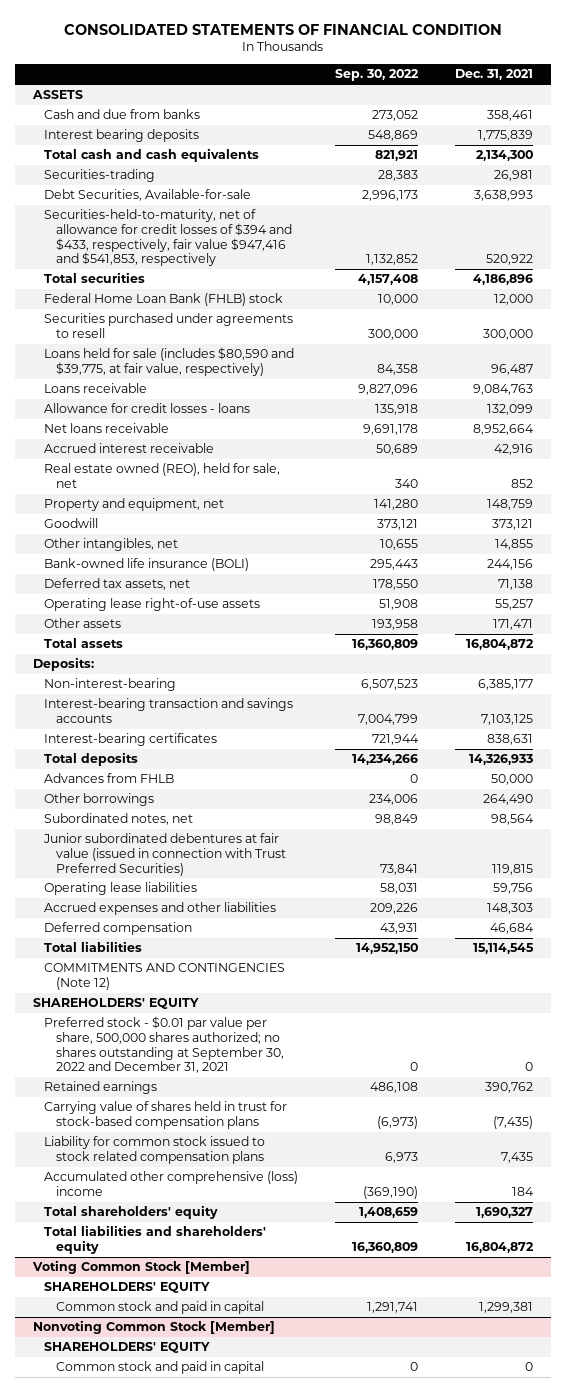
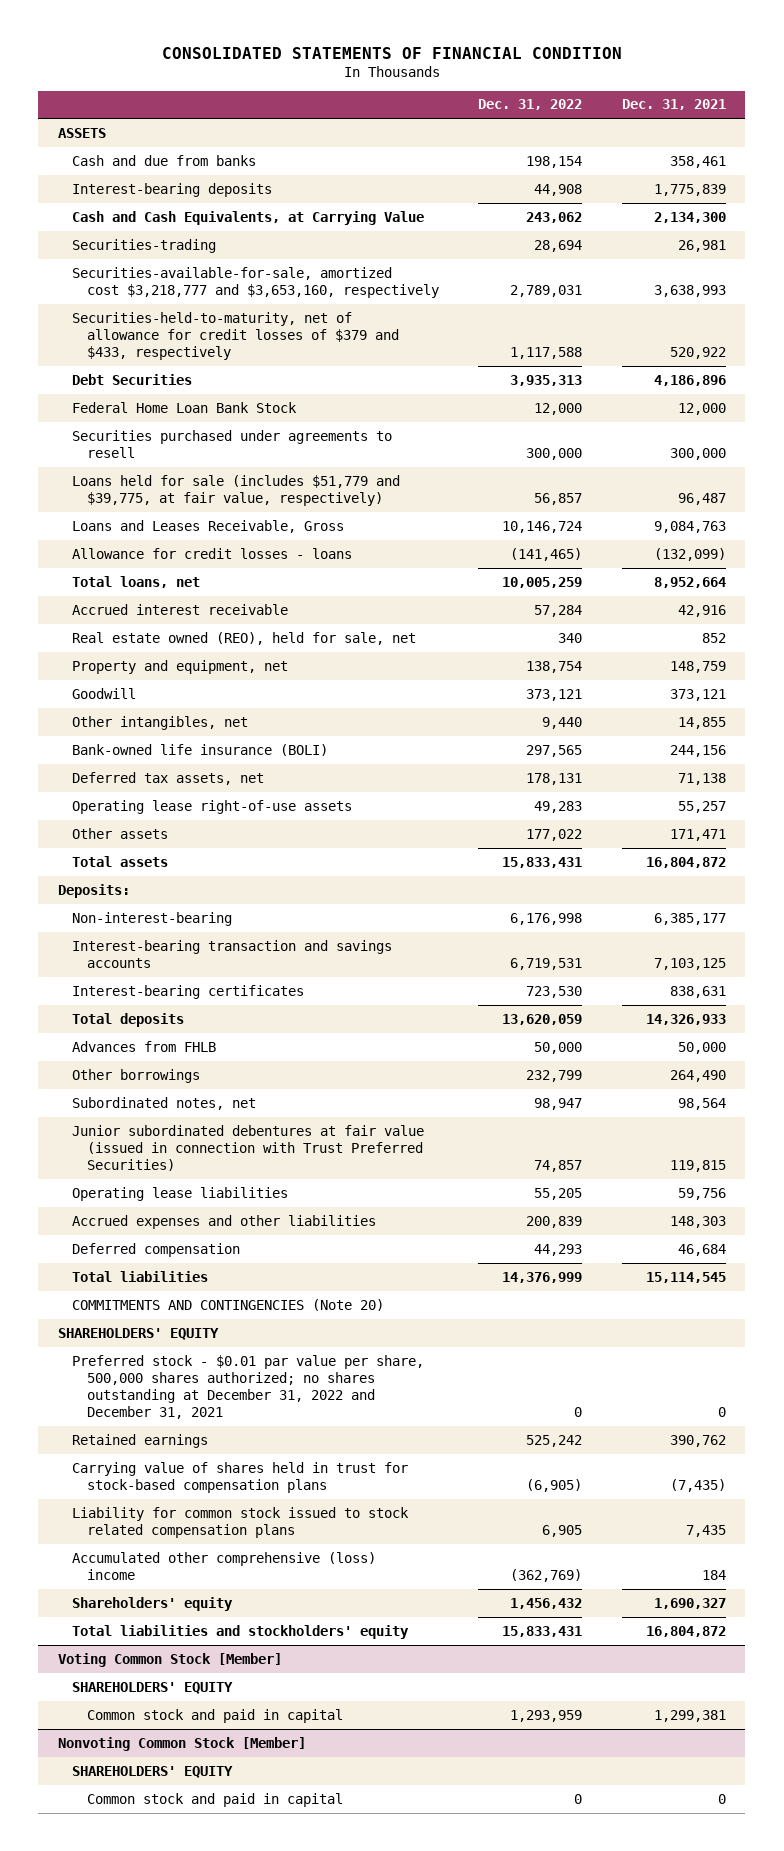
[335,69,420,82] Sep. 30, 2022 -> none
none -> [478,99,583,111] Dec. 31, 2022
[44,129,200,143] Interest bearing deposits -> [72,182,273,197] Interest-bearing deposits
[44,148,260,163] Total cash and cash equivalents -> [72,210,425,225] Cash and Cash Equivalents, at Carrying Value
[44,189,252,202] Debt Securities, Available-for-sale -> [72,266,439,299] Securities-available-for-sale, amortized cost $3,218,777 and $3,653,160, respectively
[44,209,292,267] Securities-held-to-maturity, net of allowance for credit losses of $394 and $433, respectively, fair value $947,416 and $541,853, respectively -> [72,311,399,361] Securities-held-to-maturity, net of allowance for credit losses of $379 and $433, respectively
[44,272,146,284] Total securities -> [72,373,193,385] Debt Securities
[44,293,284,307] Federal Home Loan Bank (FHLB) stock -> [72,401,298,413] Federal Home Loan Bank Stock
[44,347,295,377] Loans held for sale (includes $80,590 and $39,775, at fair value, respectively) -> [72,474,401,507] Loans held for sale (includes $51,779 and $39,775, at fair value, respectively)
[44,383,148,394] Loans receivable -> [72,519,345,533] Loans and Leases Receivable, Gross
[486,404,533,416] 132,099 -> [653,547,726,561] (132,099)
[44,423,170,434] Net loans receivable -> [72,575,201,588] Total loans, net
[44,963,286,991] COMMITMENTS AND CONTINGENCIES (Note 12) -> [72,1298,385,1311] COMMITMENTS AND CONTINGENCIES (Note 20)
[44,1016,284,1074] Preferred stock - $0.01 par value per share, 500,000 shares authorized; no shares outstanding at September 30, 2022 and December 31, 2021 -> [72,1354,425,1420] Preferred stock - $0.01 par value per share, 500,000 shares authorized; no shares outstanding at December 31, 2022 and December 31, 2021
[44,1205,219,1220] Total shareholders' equity -> [72,1596,234,1611] Shareholders' equity
[44,1225,267,1255] Total liabilities and shareholders' equity -> [72,1624,410,1639] Total liabilities and stockholders' equity

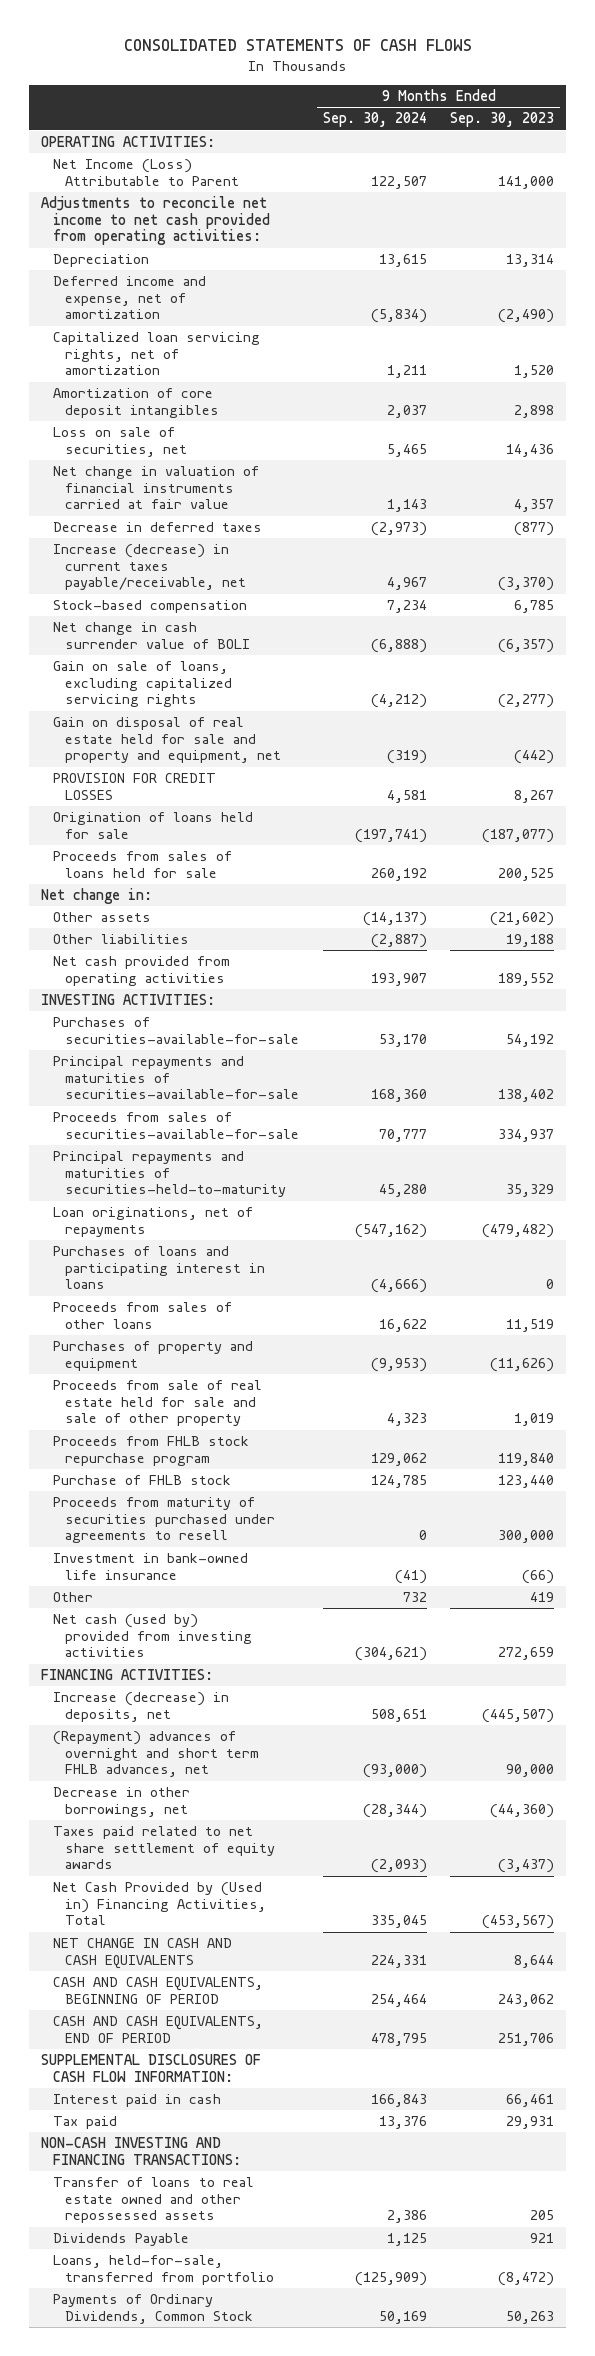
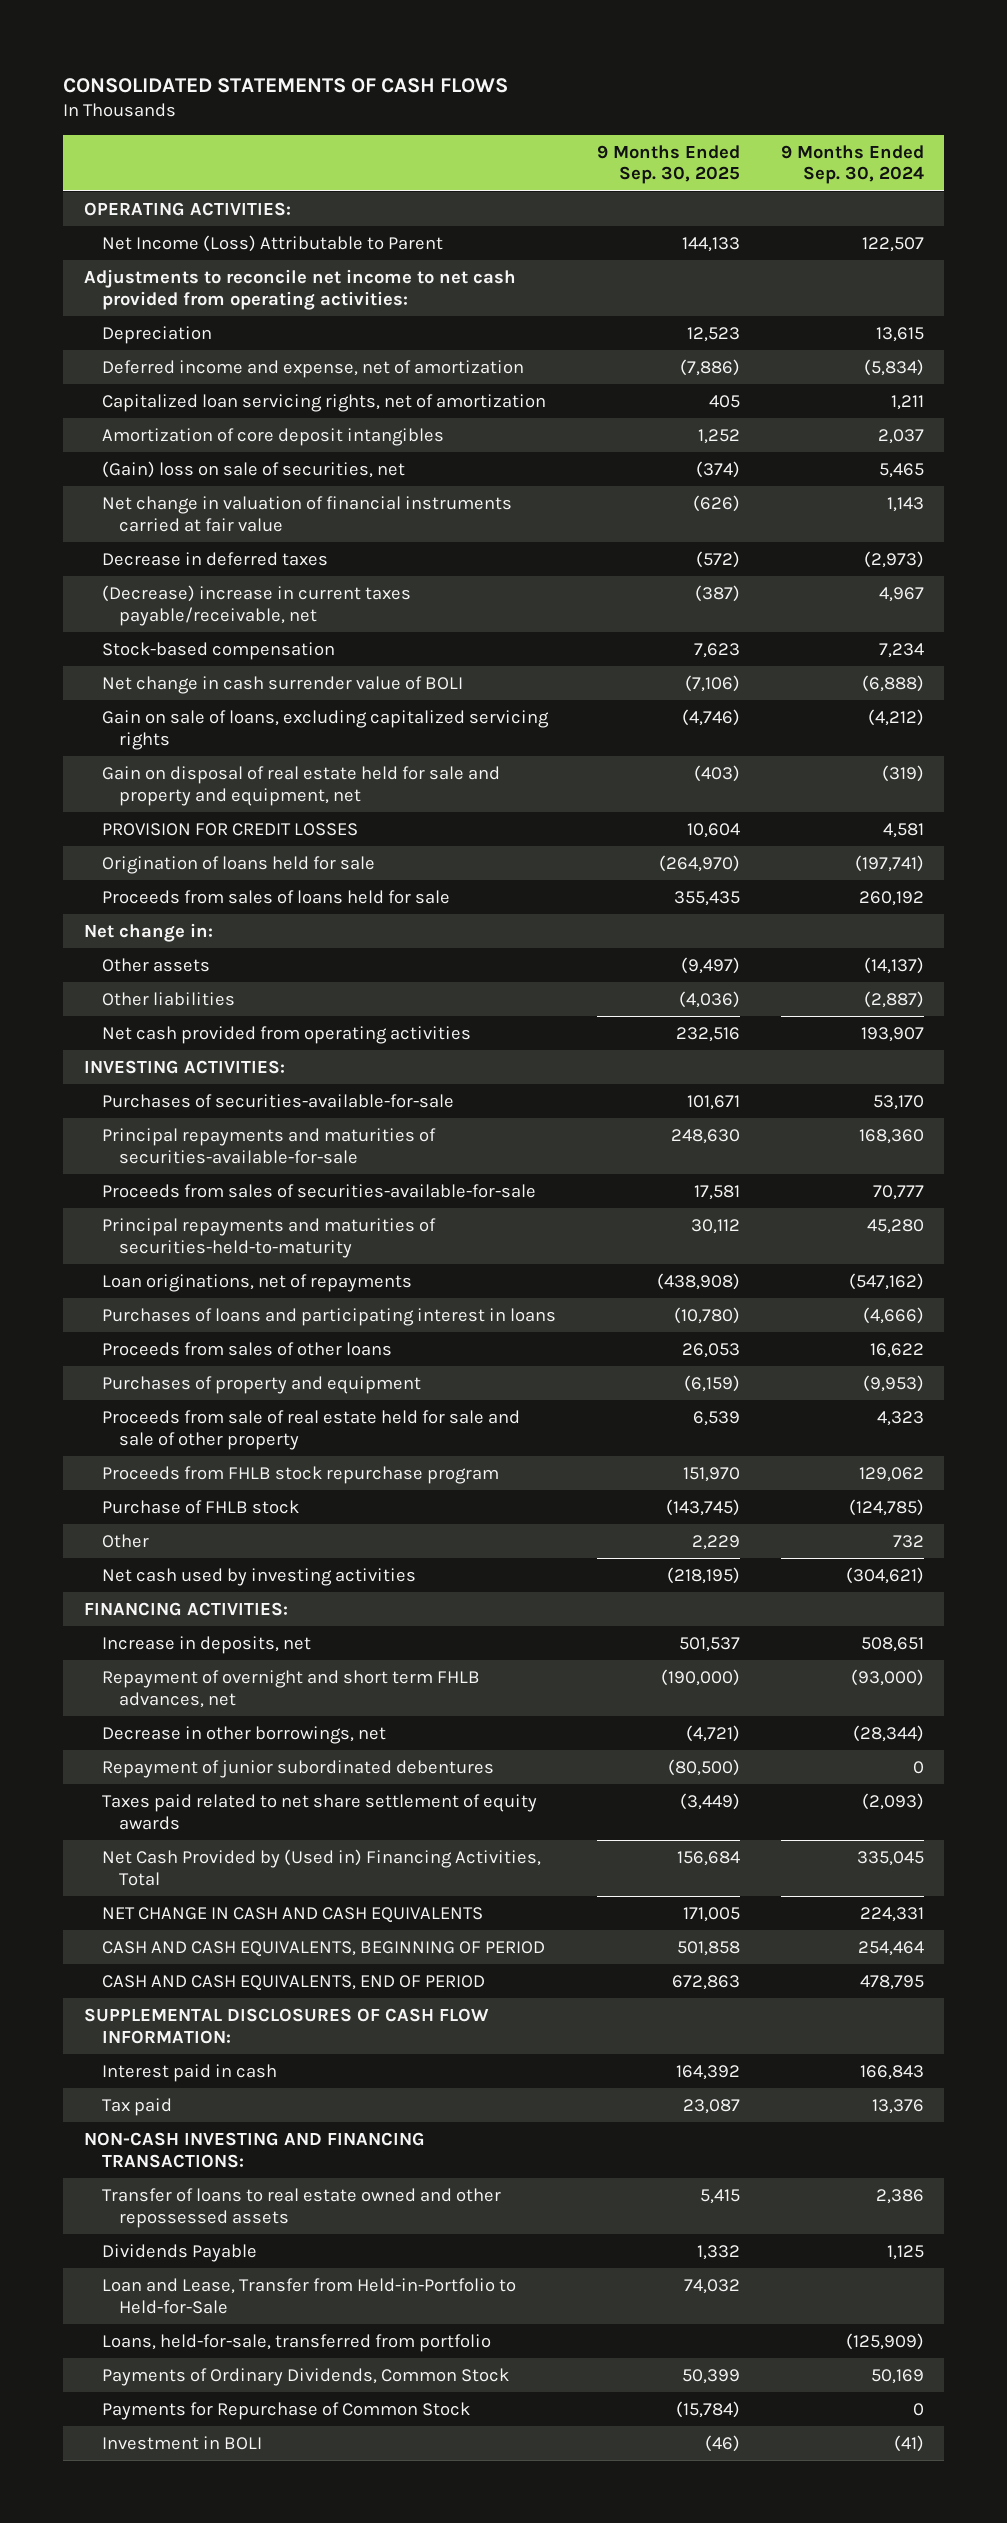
[450,112,555,128] Sep. 30, 2023 -> none
none -> [596,144,740,185] 9 Months Ended Sep. 30, 2025
[53,427,188,457] Loss on sale of securities, net -> [101,460,405,478] (Gain) loss on sale of securities, net
[53,544,247,591] Increase (decrease) in current taxes payable/receivable, net -> [101,584,411,626] (Decrease) increase in current taxes payable/receivable, net
[53,1497,276,1544] Proceeds from maturity of securities purchased under agreements to resell -> none
[53,1553,249,1580] Investment in bank-owned life insurance -> none
[370,1475,427,1489] 124,785 -> [848,1498,924,1516] (124,785)
[53,1614,253,1658] Net cash (used by) provided from investing activities -> [101,1567,416,1586] Net cash used by investing activities
[53,1692,230,1722] Increase (decrease) in deposits, net -> [101,1635,311,1654] Increase in deposits, net
[53,1731,260,1778] (Repayment) advances of overnight and short term FHLB advances, net -> [101,1669,480,1708] Repayment of overnight and short term FHLB advances, net
none -> [101,1759,494,1778] Repayment of junior subordinated debentures
none -> [101,2277,516,2314] Loan and Lease, Transfer from Held-in-Portfolio to Held-for-Sale
none -> [101,2401,470,2420] Payments for Repurchase of Common Stock
none -> [101,2435,262,2450] Investment in BOLI

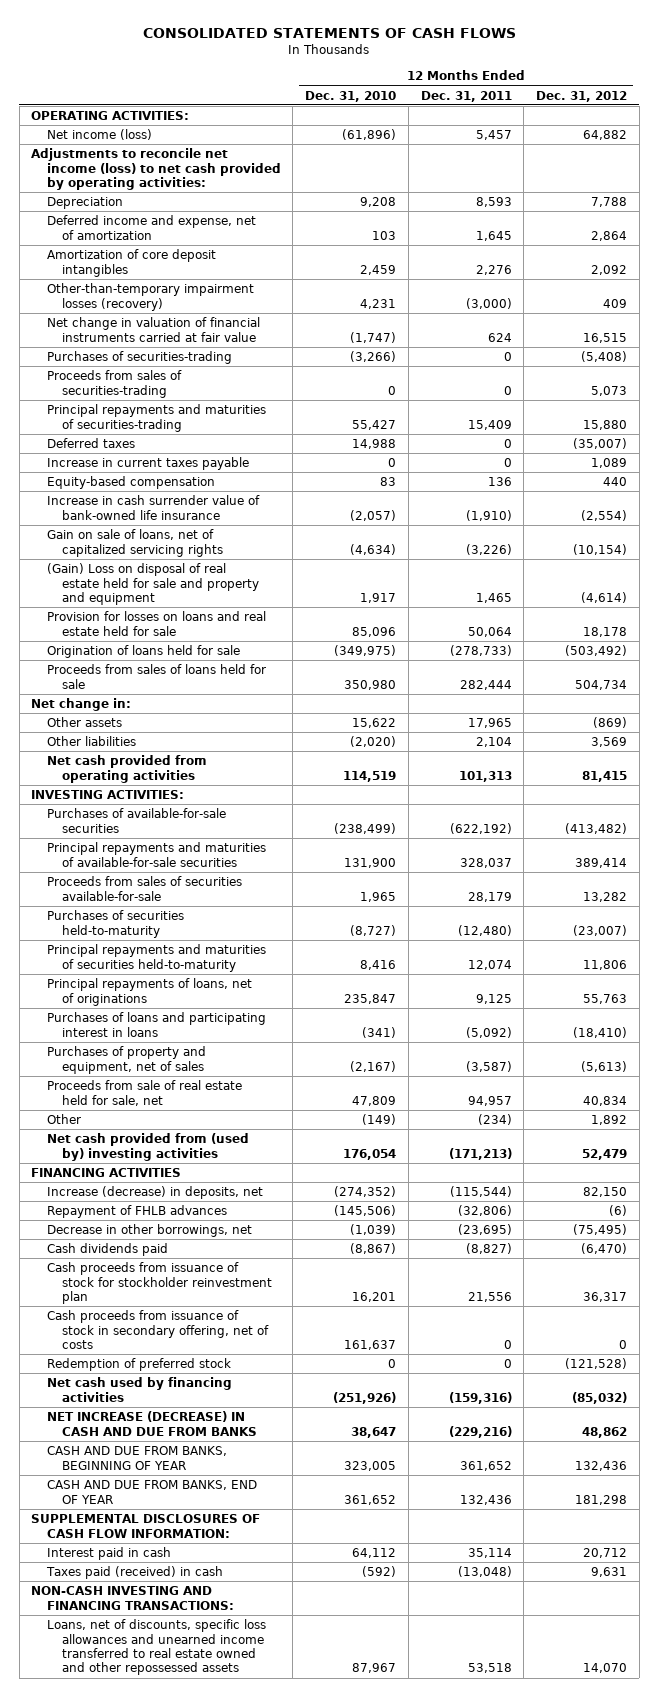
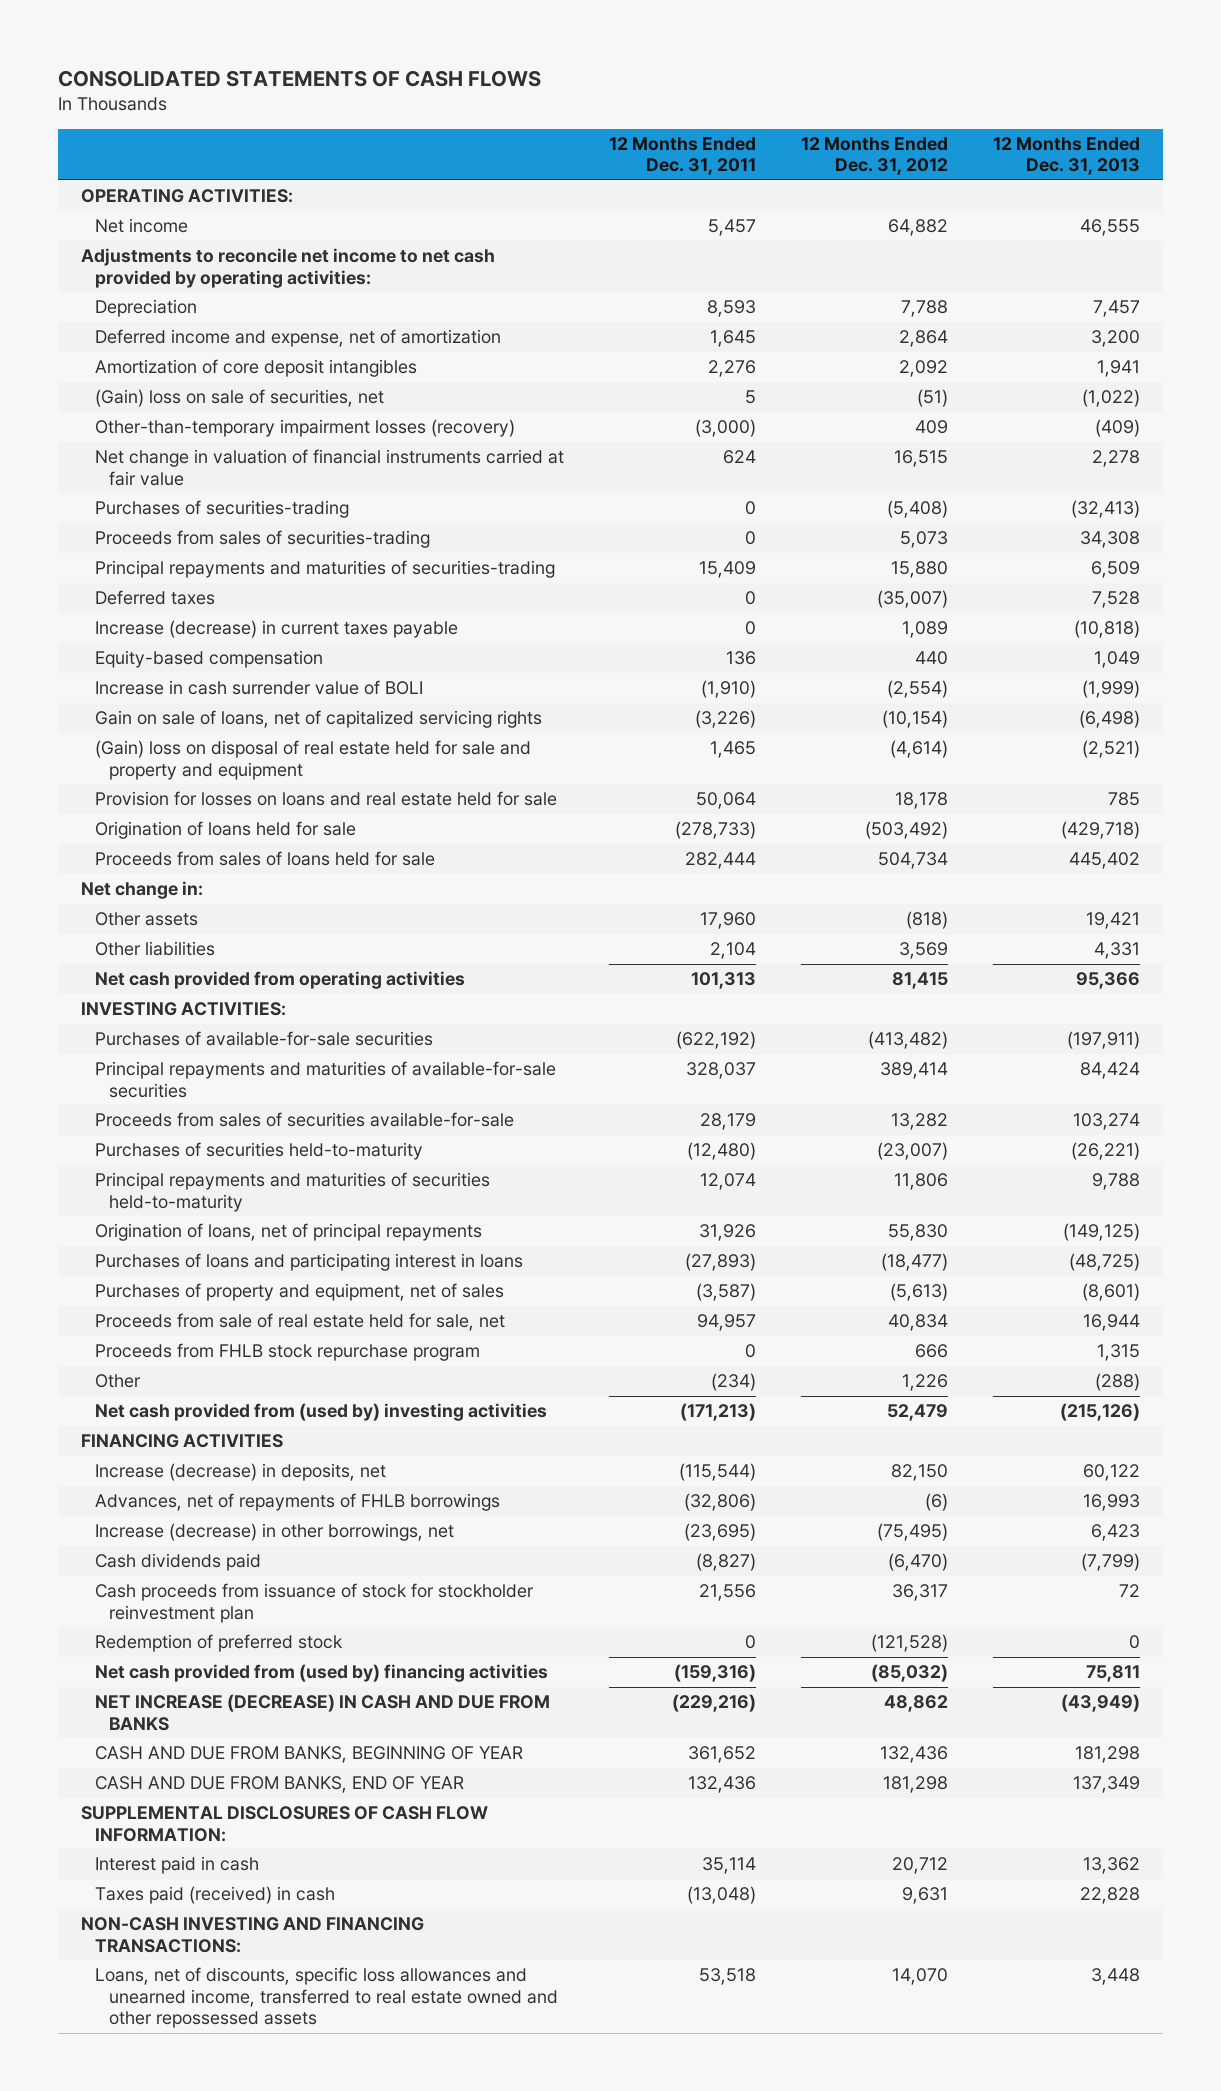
[305,90,397,102] Dec. 31, 2010 -> none
none -> [993,136,1141,176] 12 Months Ended Dec. 31, 2013
[46,129,152,141] Net income (loss) -> [94,218,188,234] Net income
[31,148,281,190] Adjustments to reconcile net income (loss) to net cash provided by operating activities: -> [80,248,495,288] Adjustments to reconcile net income to net cash provided by operating activities:
none -> [94,389,384,408] (Gain) loss on sale of securities, net
[46,457,249,471] Increase in current taxes payable -> [94,620,458,639] Increase (decrease) in current taxes payable
[46,495,260,520] Increase in cash surrender value of bank-owned life insurance -> [94,680,423,696] Increase in cash surrender value of BOLI
[46,563,259,605] (Gain) Loss on disposal of real estate held for sale and property and equipment -> [94,740,531,780] (Gain) loss on disposal of real estate held for sale and property and equipment
[467,718,512,729] 17,965 -> [699,912,756,930] 17,960
[593,717,628,729] (869) -> [906,911,949,930] (818)
[46,978,252,1006] Principal repayments of loans, net of originations -> [94,1223,482,1242] Origination of loans, net of principal repayments
[475,993,512,1004] 9,125 -> [698,1224,756,1242] 31,926
[583,993,628,1004] 55,763 -> [888,1224,949,1242] 55,830
[465,1026,512,1038] (5,092) -> [684,1253,756,1272] (27,893)
[573,1026,628,1038] (18,410) -> [881,1253,949,1272] (18,477)
none -> [94,1343,480,1362] Proceeds from FHLB stock repurchase program
[591,1115,628,1126] 1,892 -> [902,1374,949,1392] 1,226
[46,1205,227,1219] Repayment of FHLB advances -> [94,1493,500,1512] Advances, net of repayments of FHLB borrowings
[46,1224,252,1238] Decrease in other borrowings, net -> [94,1523,454,1542] Increase (decrease) in other borrowings, net
[46,1310,269,1349] Cash proceeds from issuance of stock in secondary offering, net of costs -> none
[46,1377,232,1402] Net cash used by financing activities -> [94,1664,548,1683] Net cash provided from (used by) financing activities
[46,1619,266,1676] Loans, net of discounts, specific loss allowances and unearned income transferred to real estate owned and other repossessed assets -> [94,1967,559,2029] Loans, net of discounts, specific loss allowances and unearned income, transferred to real estate owned and other repossessed assets

